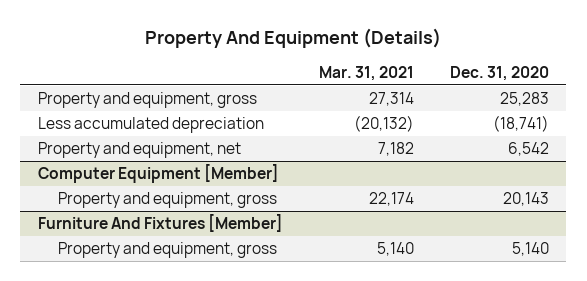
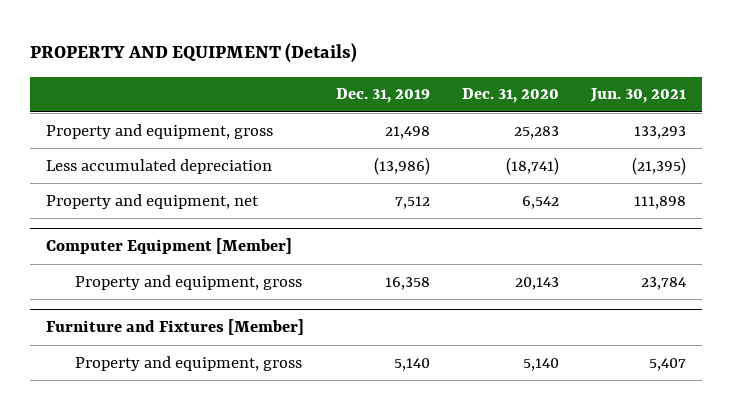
[145,28,442,49] Property And Equipment (Details) -> [29,43,357,64] PROPERTY AND EQUIPMENT (Details)
[318,66,414,82] Mar. 31, 2021 -> none
none -> [335,88,430,104] Dec. 31, 2019
none -> [589,88,686,104] Jun. 30, 2021
[38,214,284,233] Furniture And Fixtures [Member] -> [45,319,304,336] Furniture and Fixtures [Member]

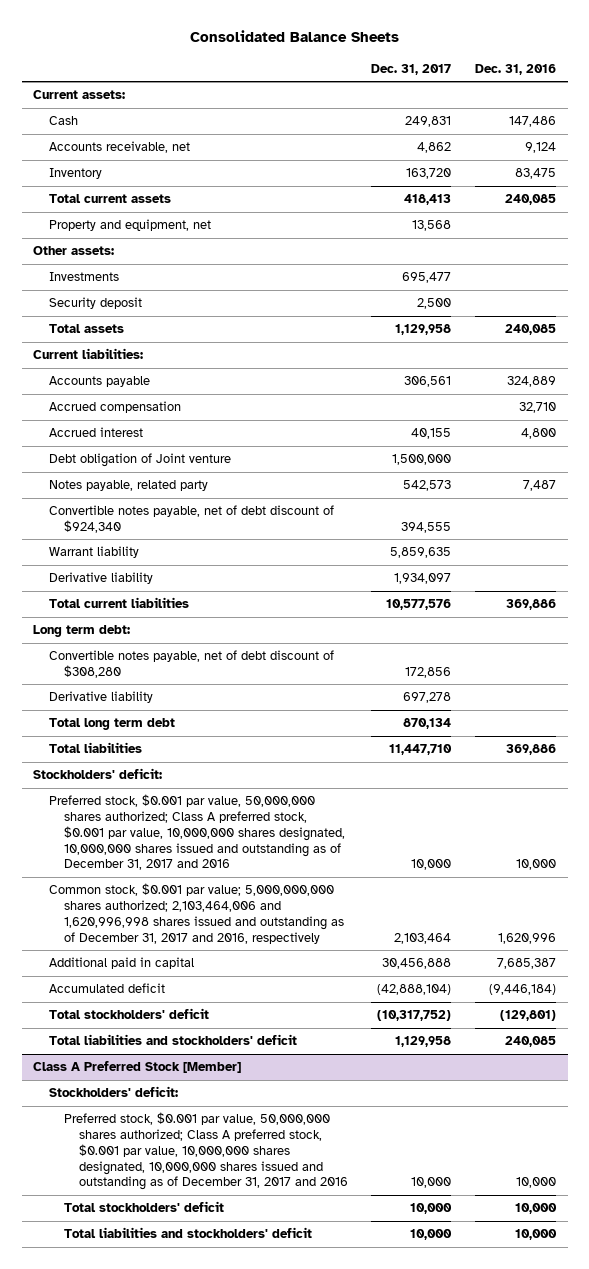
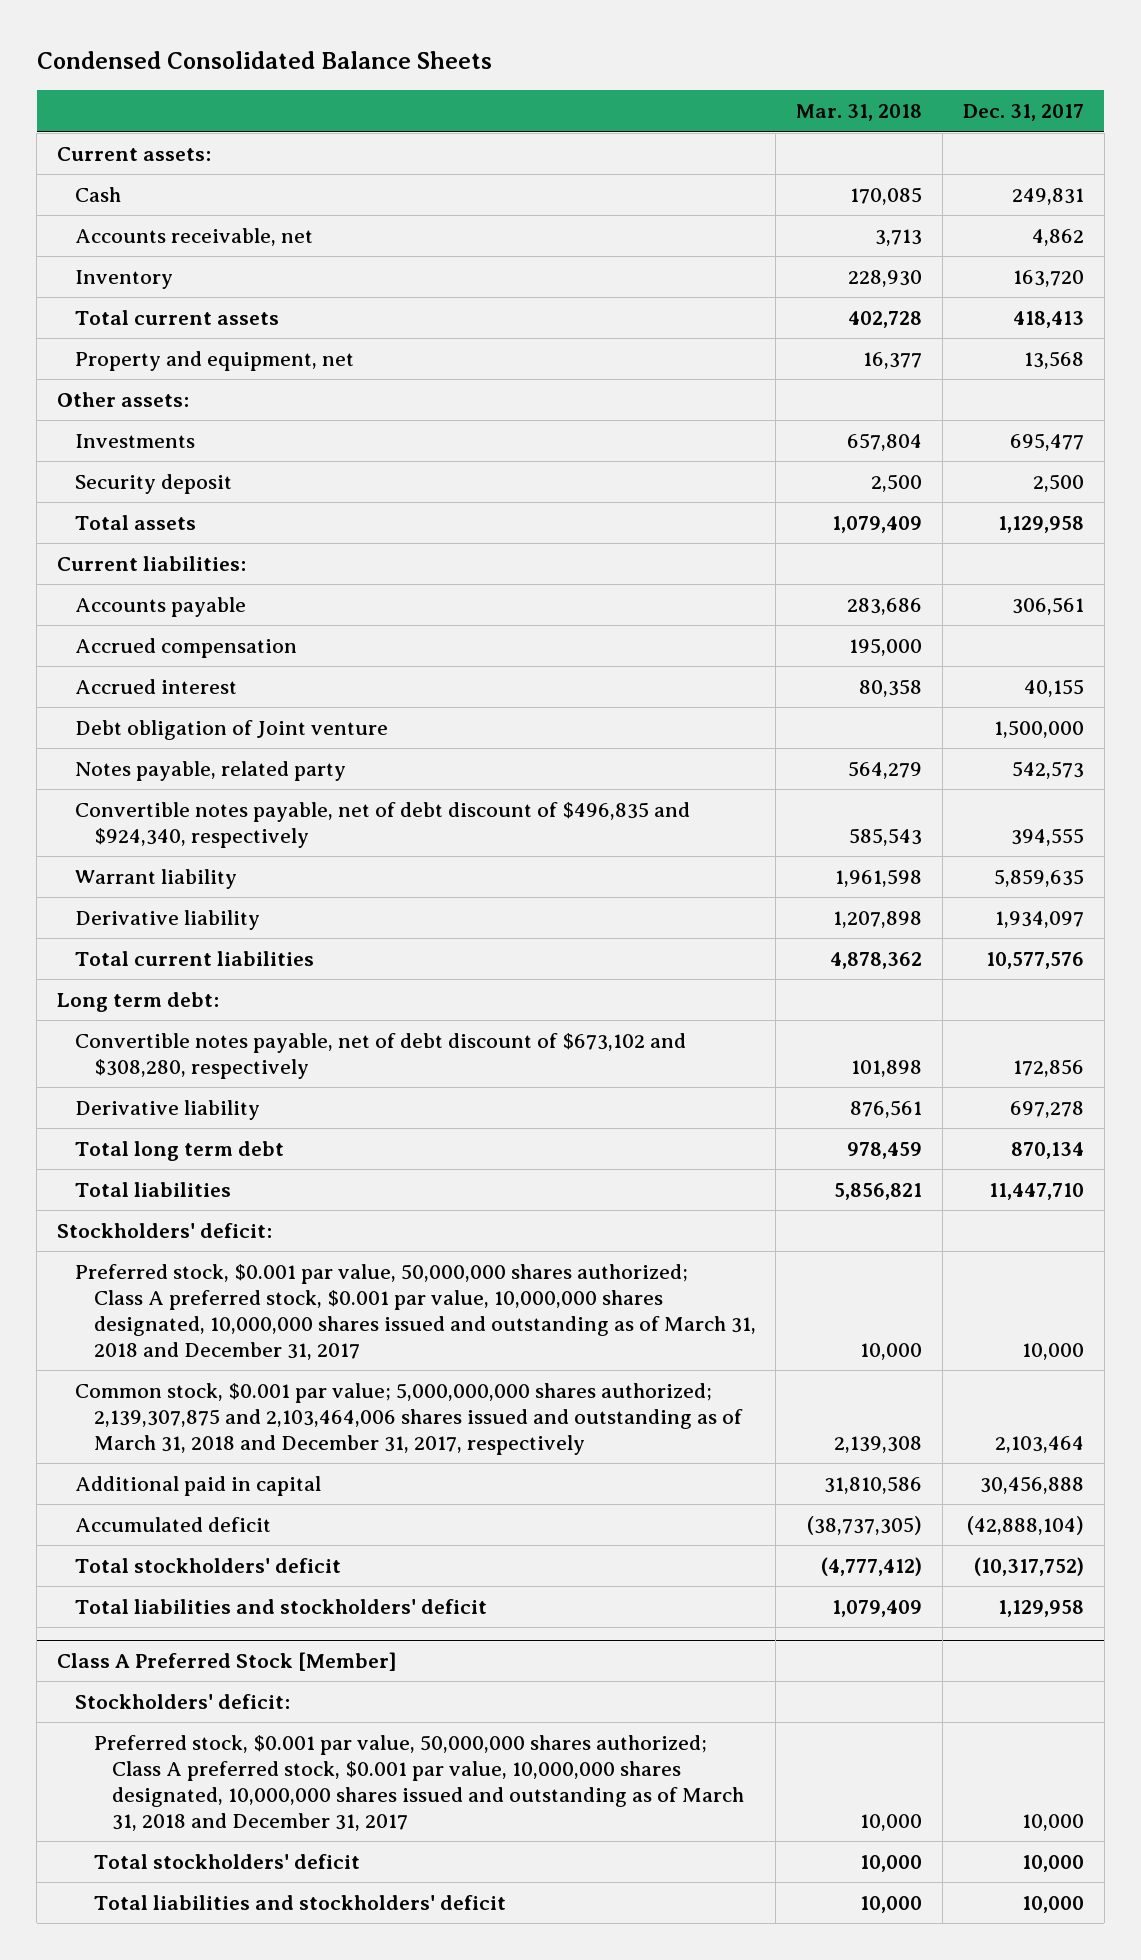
[189,30,399,43] Consolidated Balance Sheets -> [36,51,492,70] Condensed Consolidated Balance Sheets
[475,63,557,75] Dec. 31, 2016 -> none
none -> [796,104,923,122] Mar. 31, 2018
[48,505,334,534] Convertible notes payable, net of debt discount of $924,340 -> [75,801,691,848] Convertible notes payable, net of debt discount of $496,835 and $924,340, respectively
[48,650,334,679] Convertible notes payable, net of debt discount of $308,280 -> [75,1032,687,1079] Convertible notes payable, net of debt discount of $673,102 and $308,280, respectively
[48,794,345,871] Preferred stock, $0.001 par value, 50,000,000 shares authorized; Class A preferred stock, $0.001 par value, 10,000,000 shares designated, 10,000,000 shares issued and outstanding as of December 31, 2017 and 2016 -> [75,1263,756,1361] Preferred stock, $0.001 par value, 50,000,000 shares authorized; Class A preferred stock, $0.001 par value, 10,000,000 shares designated, 10,000,000 shares issued and outstanding as of March 31, 2018 and December 31, 2017
[48,883,344,944] Common stock, $0.001 par value; 5,000,000,000 shares authorized; 2,103,464,006 and 1,620,996,998 shares issued and outstanding as of December 31, 2017 and 2016, respectively -> [75,1382,743,1455] Common stock, $0.001 par value; 5,000,000,000 shares authorized; 2,139,307,875 and 2,103,464,006 shares issued and outstanding as of March 31, 2018 and December 31, 2017, respectively
[63,1112,348,1191] Preferred stock, $0.001 par value, 50,000,000 shares authorized; Class A preferred stock, $0.001 par value, 10,000,000 shares designated, 10,000,000 shares issued and outstanding as of December 31, 2017 and 2016 -> [93,1734,744,1832] Preferred stock, $0.001 par value, 50,000,000 shares authorized; Class A preferred stock, $0.001 par value, 10,000,000 shares designated, 10,000,000 shares issued and outstanding as of March 31, 2018 and December 31, 2017

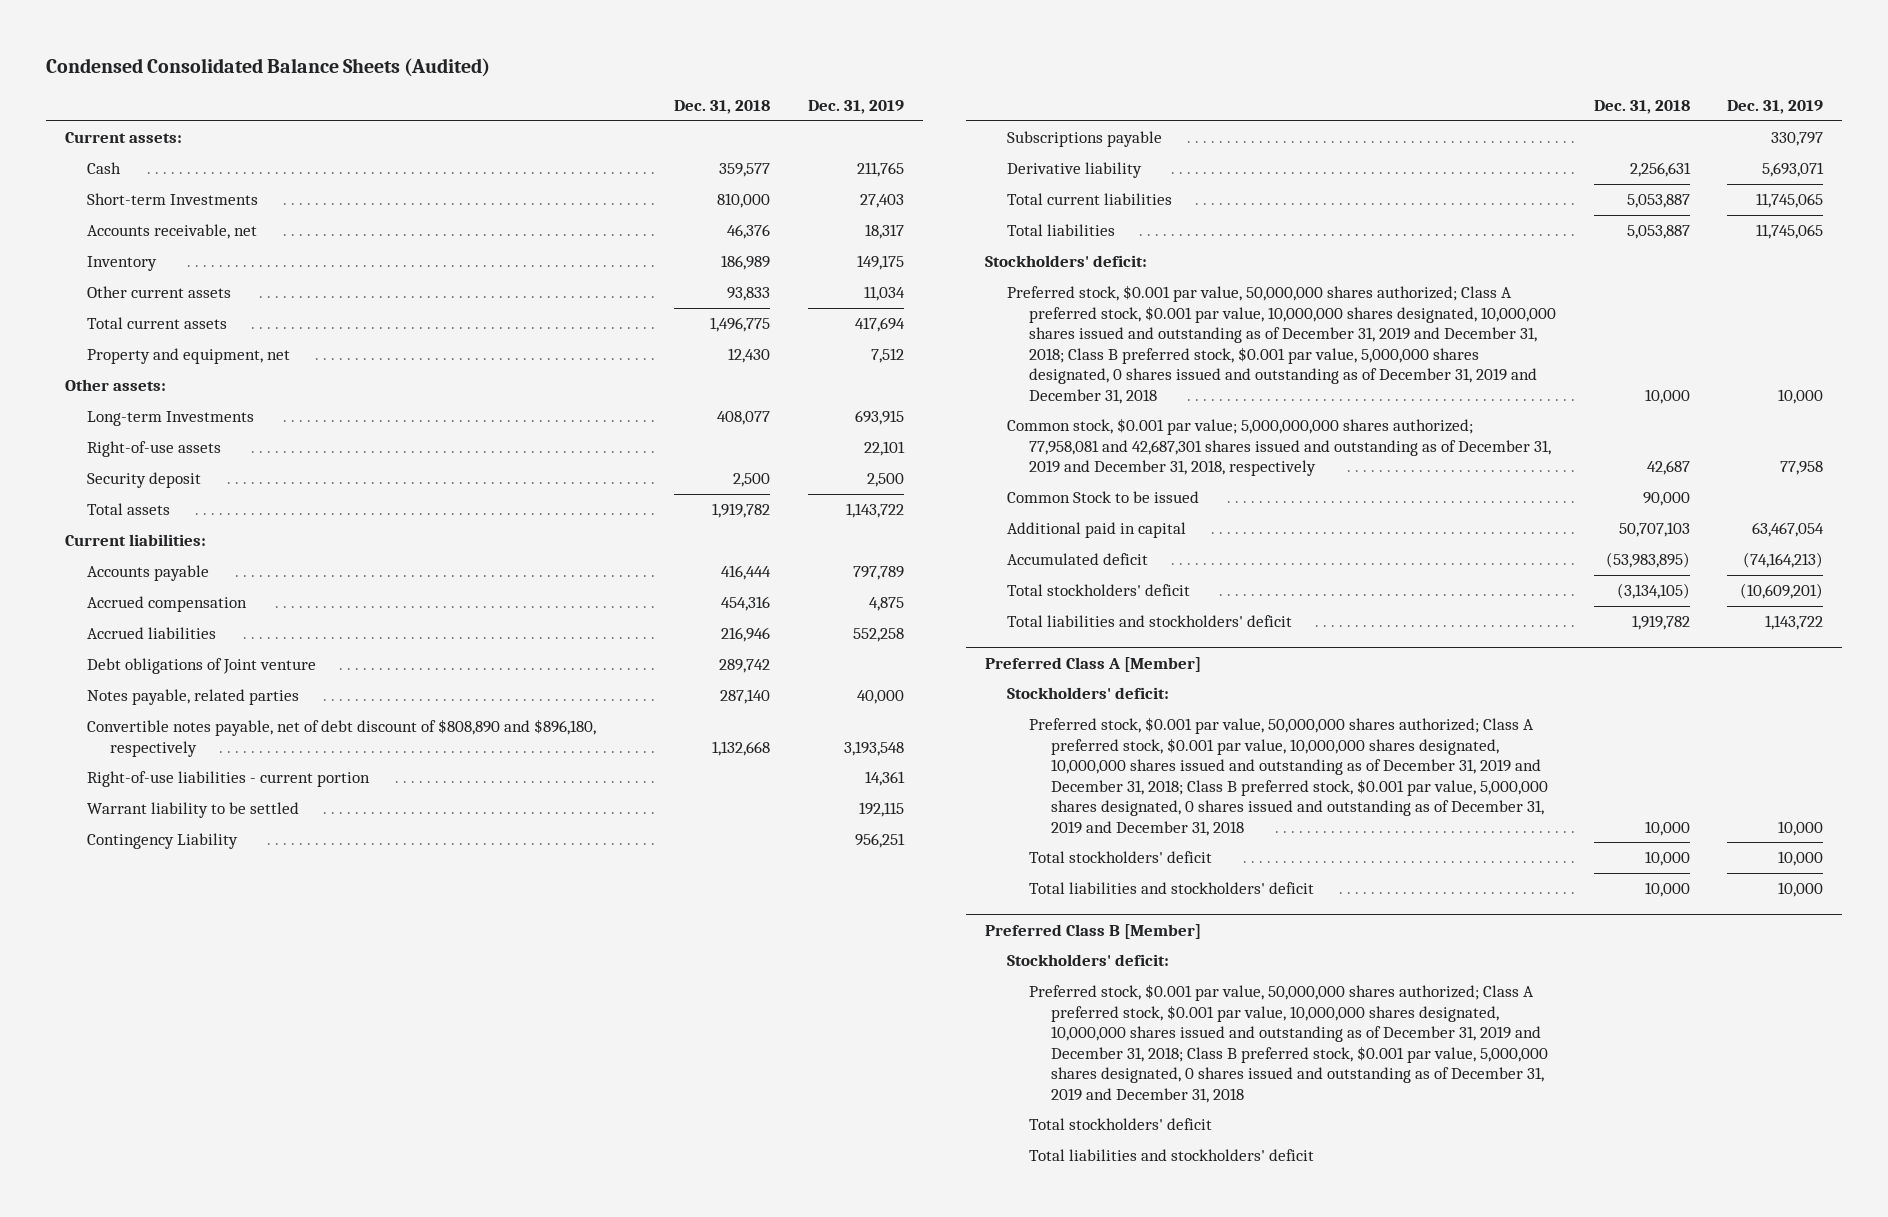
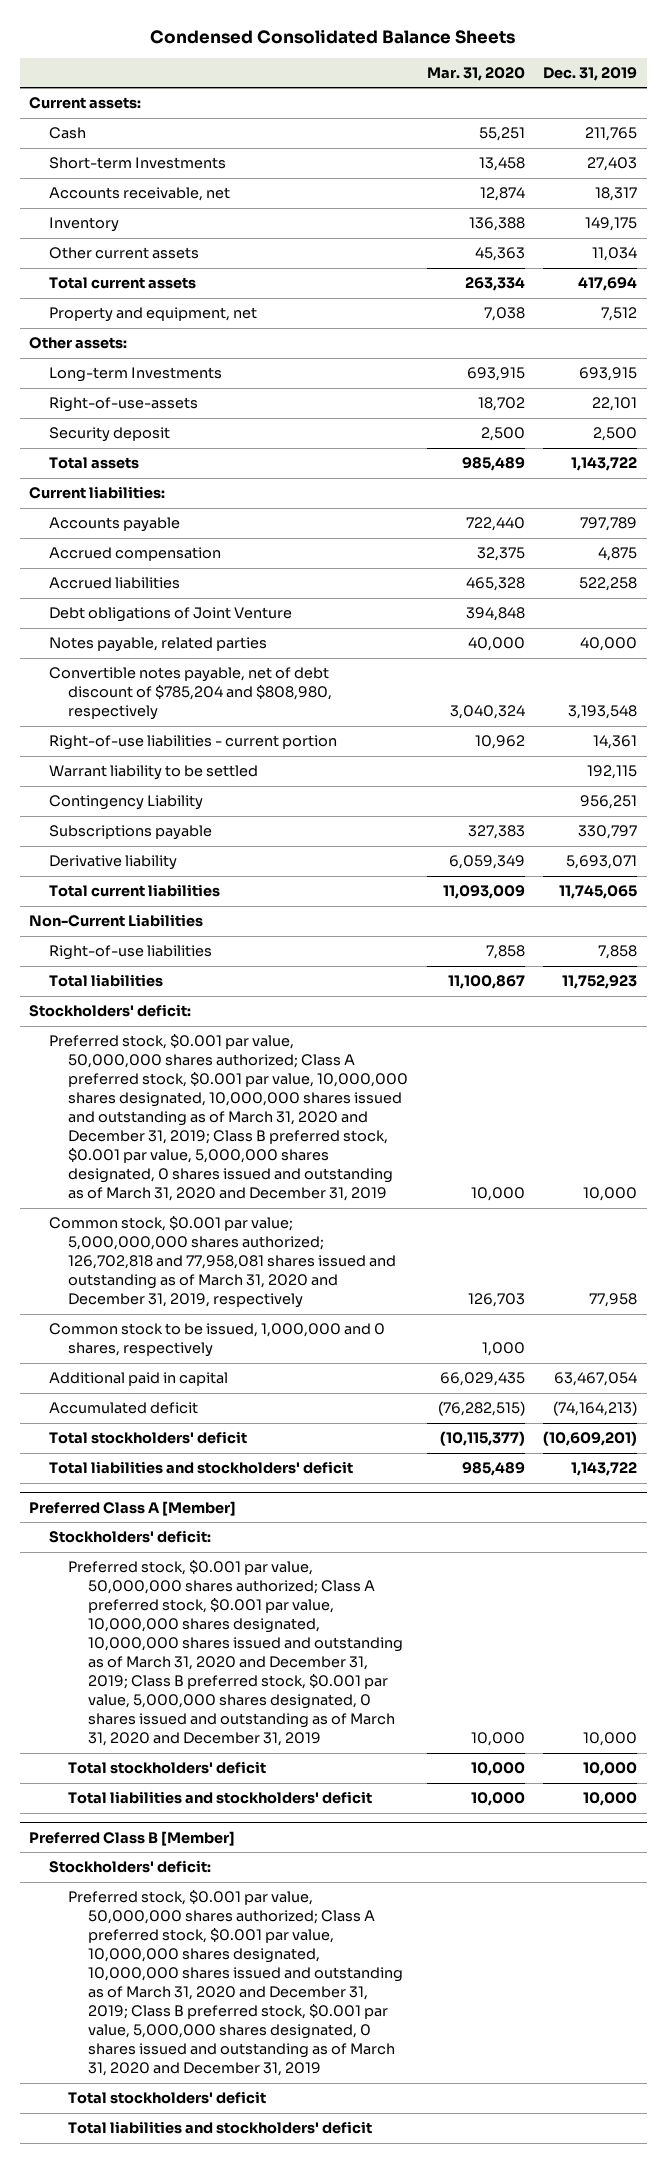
[46,57,491,77] Condensed Consolidated Balance Sheets (Audited) -> [150,29,516,45] Condensed Consolidated Balance Sheets
[674,100,771,115] Dec. 31, 2018 -> none
none -> [426,66,525,81] Mar. 31, 2020
[87,441,222,458] Right-of-use assets -> [48,397,198,413] Right-of-use-assets
[852,628,904,643] 552,258 -> [579,577,638,592] 522,258
[87,658,317,675] Debt obligations of Joint venture -> [48,607,292,623] Debt obligations of Joint Venture
[87,719,597,757] Convertible notes payable, net of debt discount of $808,890 and $896,180, respectively -> [48,667,333,721] Convertible notes payable, net of debt discount of $785,204 and $808,980, respectively
none -> [29,914,204,928] Non-Current Liabilities
none -> [48,945,212,961] Right-of-use liabilities
[1756,224,1824,240] 11,745,065 -> [562,975,638,990] 11,752,923
[1006,285,1557,404] Preferred stock, $0.001 par value, 50,000,000 shares authorized; Class A preferred stock, $0.001 par value, 10,000,000 shares designated, 10,000,000 shares issued and outstanding as of December 31, 2019 and December 31, 2018; Class B preferred stock, $0.001 par value, 5,000,000 shares designated, 0 shares issued and outstanding as of December 31, 2019 and December 31, 2018 -> [48,1034,409,1202] Preferred stock, $0.001 par value, 50,000,000 shares authorized; Class A preferred stock, $0.001 par value, 10,000,000 shares designated, 10,000,000 shares issued and outstanding as of March 31, 2020 and December 31, 2019; Class B preferred stock, $0.001 par value, 5,000,000 shares designated, 0 shares issued and outstanding as of March 31, 2020 and December 31, 2019
[1006,418,1552,477] Common stock, $0.001 par value; 5,000,000,000 shares authorized; 77,958,081 and 42,687,301 shares issued and outstanding as of December 31, 2019 and December 31, 2018, respectively -> [48,1216,397,1309] Common stock, $0.001 par value; 5,000,000,000 shares authorized; 126,702,818 and 77,958,081 shares issued and outstanding as of March 31, 2020 and December 31, 2019, respectively
[1006,491,1199,504] Common Stock to be issued -> [48,1323,385,1358] Common stock to be issued, 1,000,000 and 0 shares, respectively
[1029,717,1549,836] Preferred stock, $0.001 par value, 50,000,000 shares authorized; Class A preferred stock, $0.001 par value, 10,000,000 shares designated, 10,000,000 shares issued and outstanding as of December 31, 2019 and December 31, 2018; Class B preferred stock, $0.001 par value, 5,000,000 shares designated, 0 shares issued and outstanding as of December 31, 2019 and December 31, 2018 -> [68,1560,403,1747] Preferred stock, $0.001 par value, 50,000,000 shares authorized; Class A preferred stock, $0.001 par value, 10,000,000 shares designated, 10,000,000 shares issued and outstanding as of March 31, 2020 and December 31, 2019; Class B preferred stock, $0.001 par value, 5,000,000 shares designated, 0 shares issued and outstanding as of March 31, 2020 and December 31, 2019
[1029,984,1549,1103] Preferred stock, $0.001 par value, 50,000,000 shares authorized; Class A preferred stock, $0.001 par value, 10,000,000 shares designated, 10,000,000 shares issued and outstanding as of December 31, 2019 and December 31, 2018; Class B preferred stock, $0.001 par value, 5,000,000 shares designated, 0 shares issued and outstanding as of December 31, 2019 and December 31, 2018 -> [68,1890,403,2077] Preferred stock, $0.001 par value, 50,000,000 shares authorized; Class A preferred stock, $0.001 par value, 10,000,000 shares designated, 10,000,000 shares issued and outstanding as of March 31, 2020 and December 31, 2019; Class B preferred stock, $0.001 par value, 5,000,000 shares designated, 0 shares issued and outstanding as of March 31, 2020 and December 31, 2019

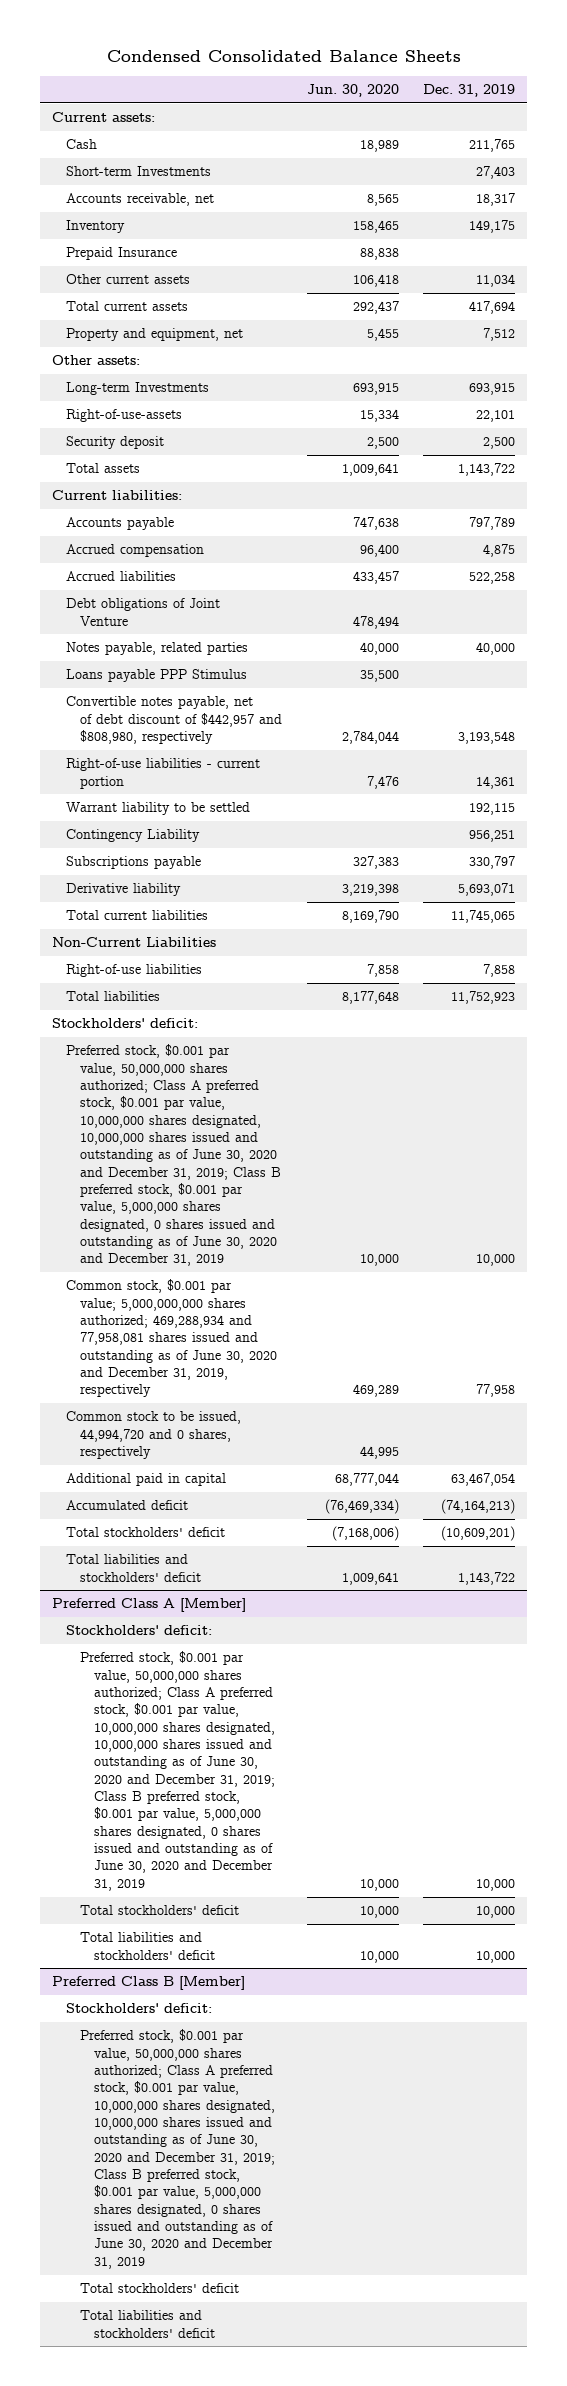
[426,66,525,81] Mar. 31, 2020 -> none
none -> [306,84,399,98] Jun. 30, 2020
none -> [66,247,178,261] Prepaid Insurance
none -> [66,669,248,683] Loans payable PPP Stimulus
[48,667,333,721] Convertible notes payable, net of debt discount of $785,204 and $808,980, respectively -> [66,696,283,745] Convertible notes payable, net of debt discount of $442,957 and $808,980, respectively
[48,1034,409,1202] Preferred stock, $0.001 par value, 50,000,000 shares authorized; Class A preferred stock, $0.001 par value, 10,000,000 shares designated, 10,000,000 shares issued and outstanding as of March 31, 2020 and December 31, 2019; Class B preferred stock, $0.001 par value, 5,000,000 shares designated, 0 shares issued and outstanding as of March 31, 2020 and December 31, 2019 -> [66,1044,282,1267] Preferred stock, $0.001 par value, 50,000,000 shares authorized; Class A preferred stock, $0.001 par value, 10,000,000 shares designated, 10,000,000 shares issued and outstanding as of June 30, 2020 and December 31, 2019; Class B preferred stock, $0.001 par value, 5,000,000 shares designated, 0 shares issued and outstanding as of June 30, 2020 and December 31, 2019
[48,1216,397,1309] Common stock, $0.001 par value; 5,000,000,000 shares authorized; 126,702,818 and 77,958,081 shares issued and outstanding as of March 31, 2020 and December 31, 2019, respectively -> [66,1279,278,1398] Common stock, $0.001 par value; 5,000,000,000 shares authorized; 469,288,934 and 77,958,081 shares issued and outstanding as of June 30, 2020 and December 31, 2019, respectively
[48,1323,385,1358] Common stock to be issued, 1,000,000 and 0 shares, respectively -> [66,1411,242,1460] Common stock to be issued, 44,994,720 and 0 shares, respectively
[68,1560,403,1747] Preferred stock, $0.001 par value, 50,000,000 shares authorized; Class A preferred stock, $0.001 par value, 10,000,000 shares designated, 10,000,000 shares issued and outstanding as of March 31, 2020 and December 31, 2019; Class B preferred stock, $0.001 par value, 5,000,000 shares designated, 0 shares issued and outstanding as of March 31, 2020 and December 31, 2019 -> [80,1651,276,1891] Preferred stock, $0.001 par value, 50,000,000 shares authorized; Class A preferred stock, $0.001 par value, 10,000,000 shares designated, 10,000,000 shares issued and outstanding as of June 30, 2020 and December 31, 2019; Class B preferred stock, $0.001 par value, 5,000,000 shares designated, 0 shares issued and outstanding as of June 30, 2020 and December 31, 2019
[68,1890,403,2077] Preferred stock, $0.001 par value, 50,000,000 shares authorized; Class A preferred stock, $0.001 par value, 10,000,000 shares designated, 10,000,000 shares issued and outstanding as of March 31, 2020 and December 31, 2019; Class B preferred stock, $0.001 par value, 5,000,000 shares designated, 0 shares issued and outstanding as of March 31, 2020 and December 31, 2019 -> [80,2029,276,2269] Preferred stock, $0.001 par value, 50,000,000 shares authorized; Class A preferred stock, $0.001 par value, 10,000,000 shares designated, 10,000,000 shares issued and outstanding as of June 30, 2020 and December 31, 2019; Class B preferred stock, $0.001 par value, 5,000,000 shares designated, 0 shares issued and outstanding as of June 30, 2020 and December 31, 2019

